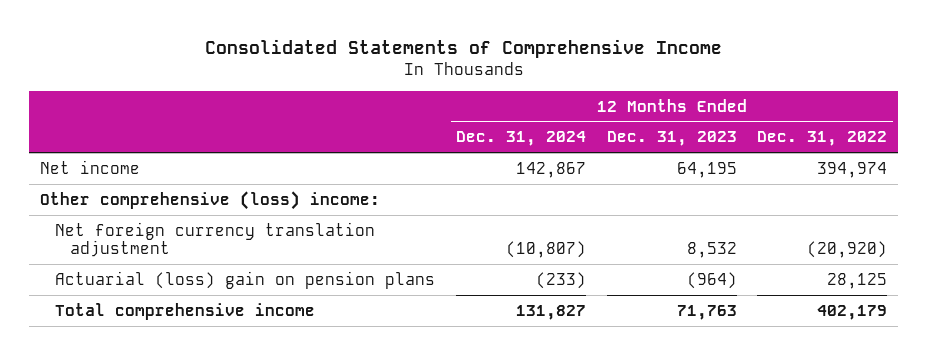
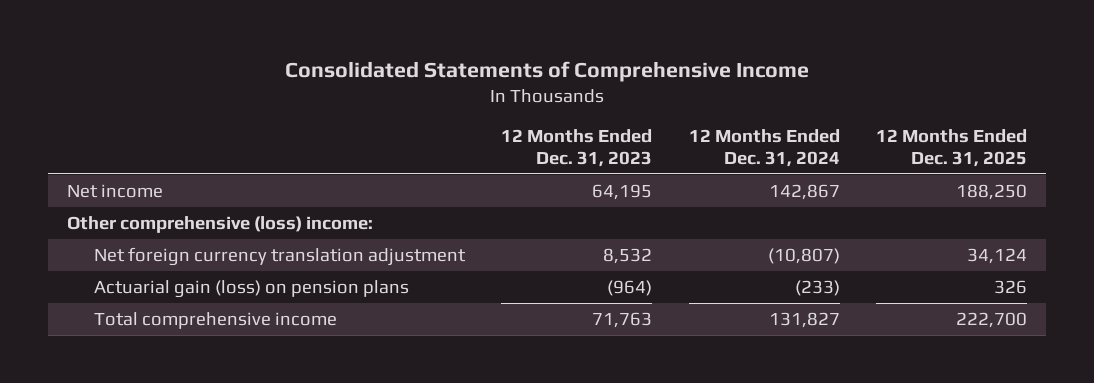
[757,131,888,147] Dec. 31, 2022 -> none
none -> [876,129,1028,167] 12 Months Ended Dec. 31, 2025
[55,270,436,289] Actuarial (loss) gain on pension plans -> [93,279,409,298] Actuarial gain (loss) on pension plans

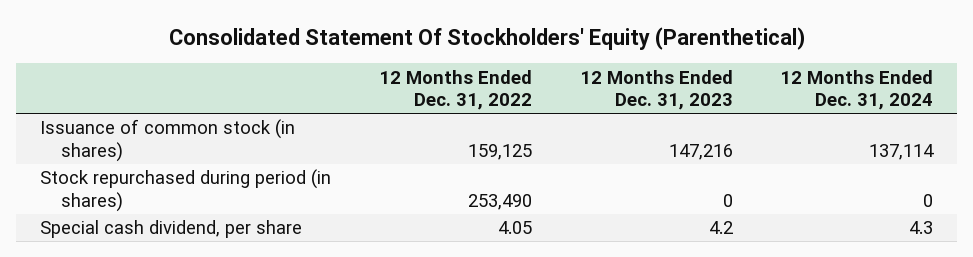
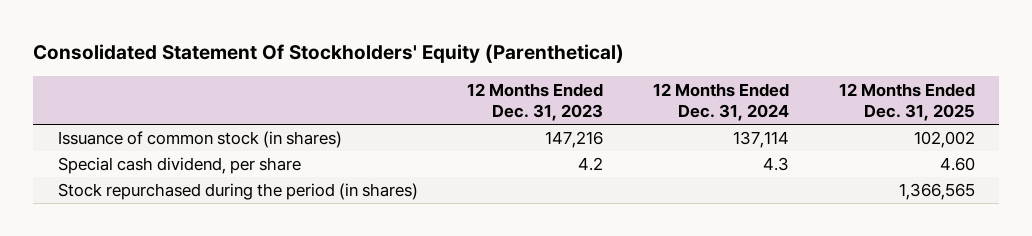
[378,69,532,111] 12 Months Ended Dec. 31, 2022 -> none
none -> [838,82,975,122] 12 Months Ended Dec. 31, 2025
[39,169,331,212] Stock repurchased during period (in shares) -> none
none -> [57,183,418,201] Stock repurchased during the period (in shares)

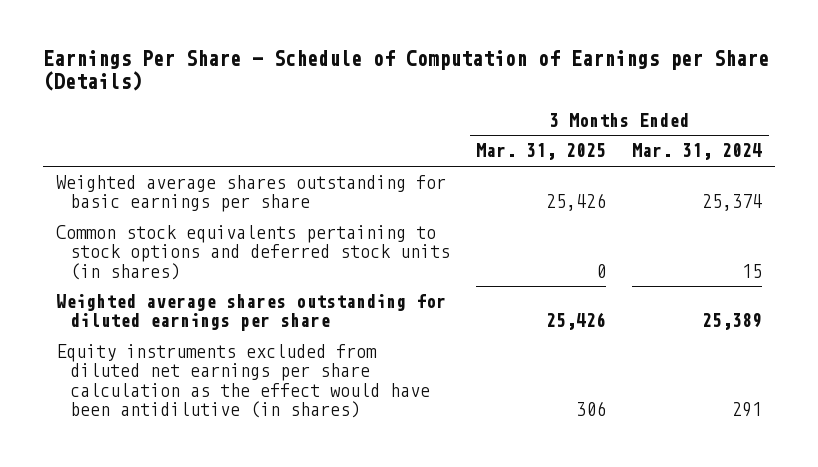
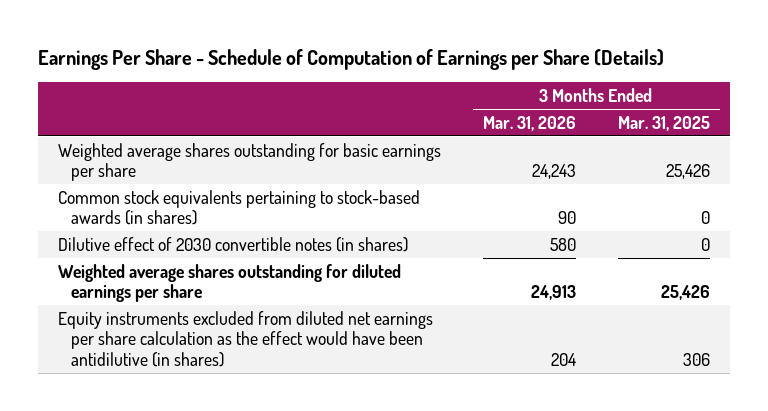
[632,143,763,161] Mar. 31, 2024 -> none
none -> [483,115,577,131] Mar. 31, 2026
[55,225,451,280] Common stock equivalents pertaining to stock options and deferred stock units (in shares) -> [58,189,421,226] Common stock equivalents pertaining to stock-based awards (in shares)
none -> [58,236,409,252] Dilutive effect of 2030 convertible notes (in shares)

